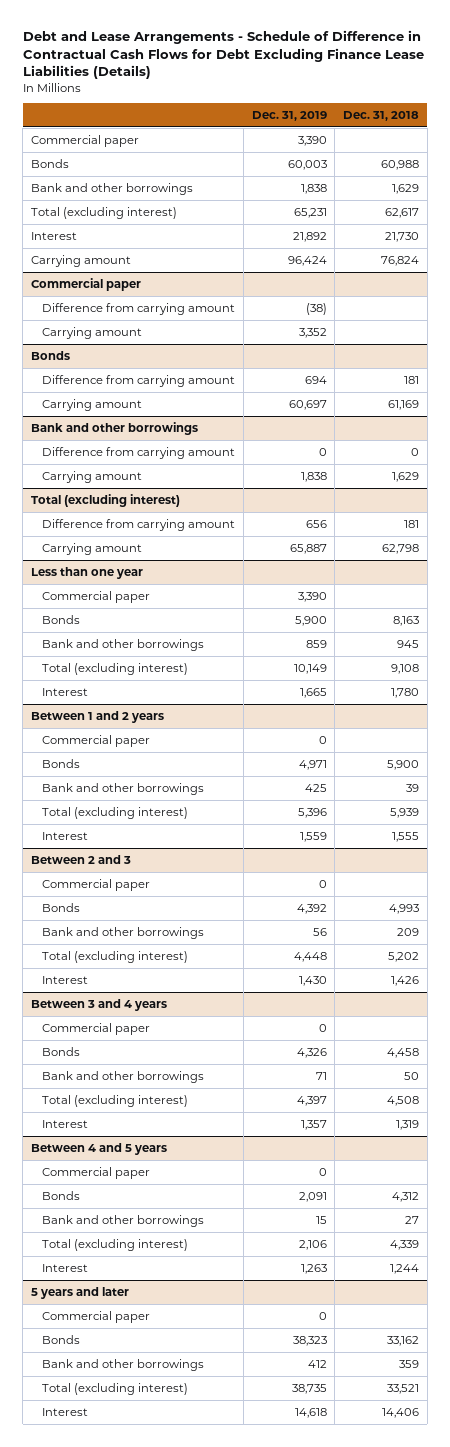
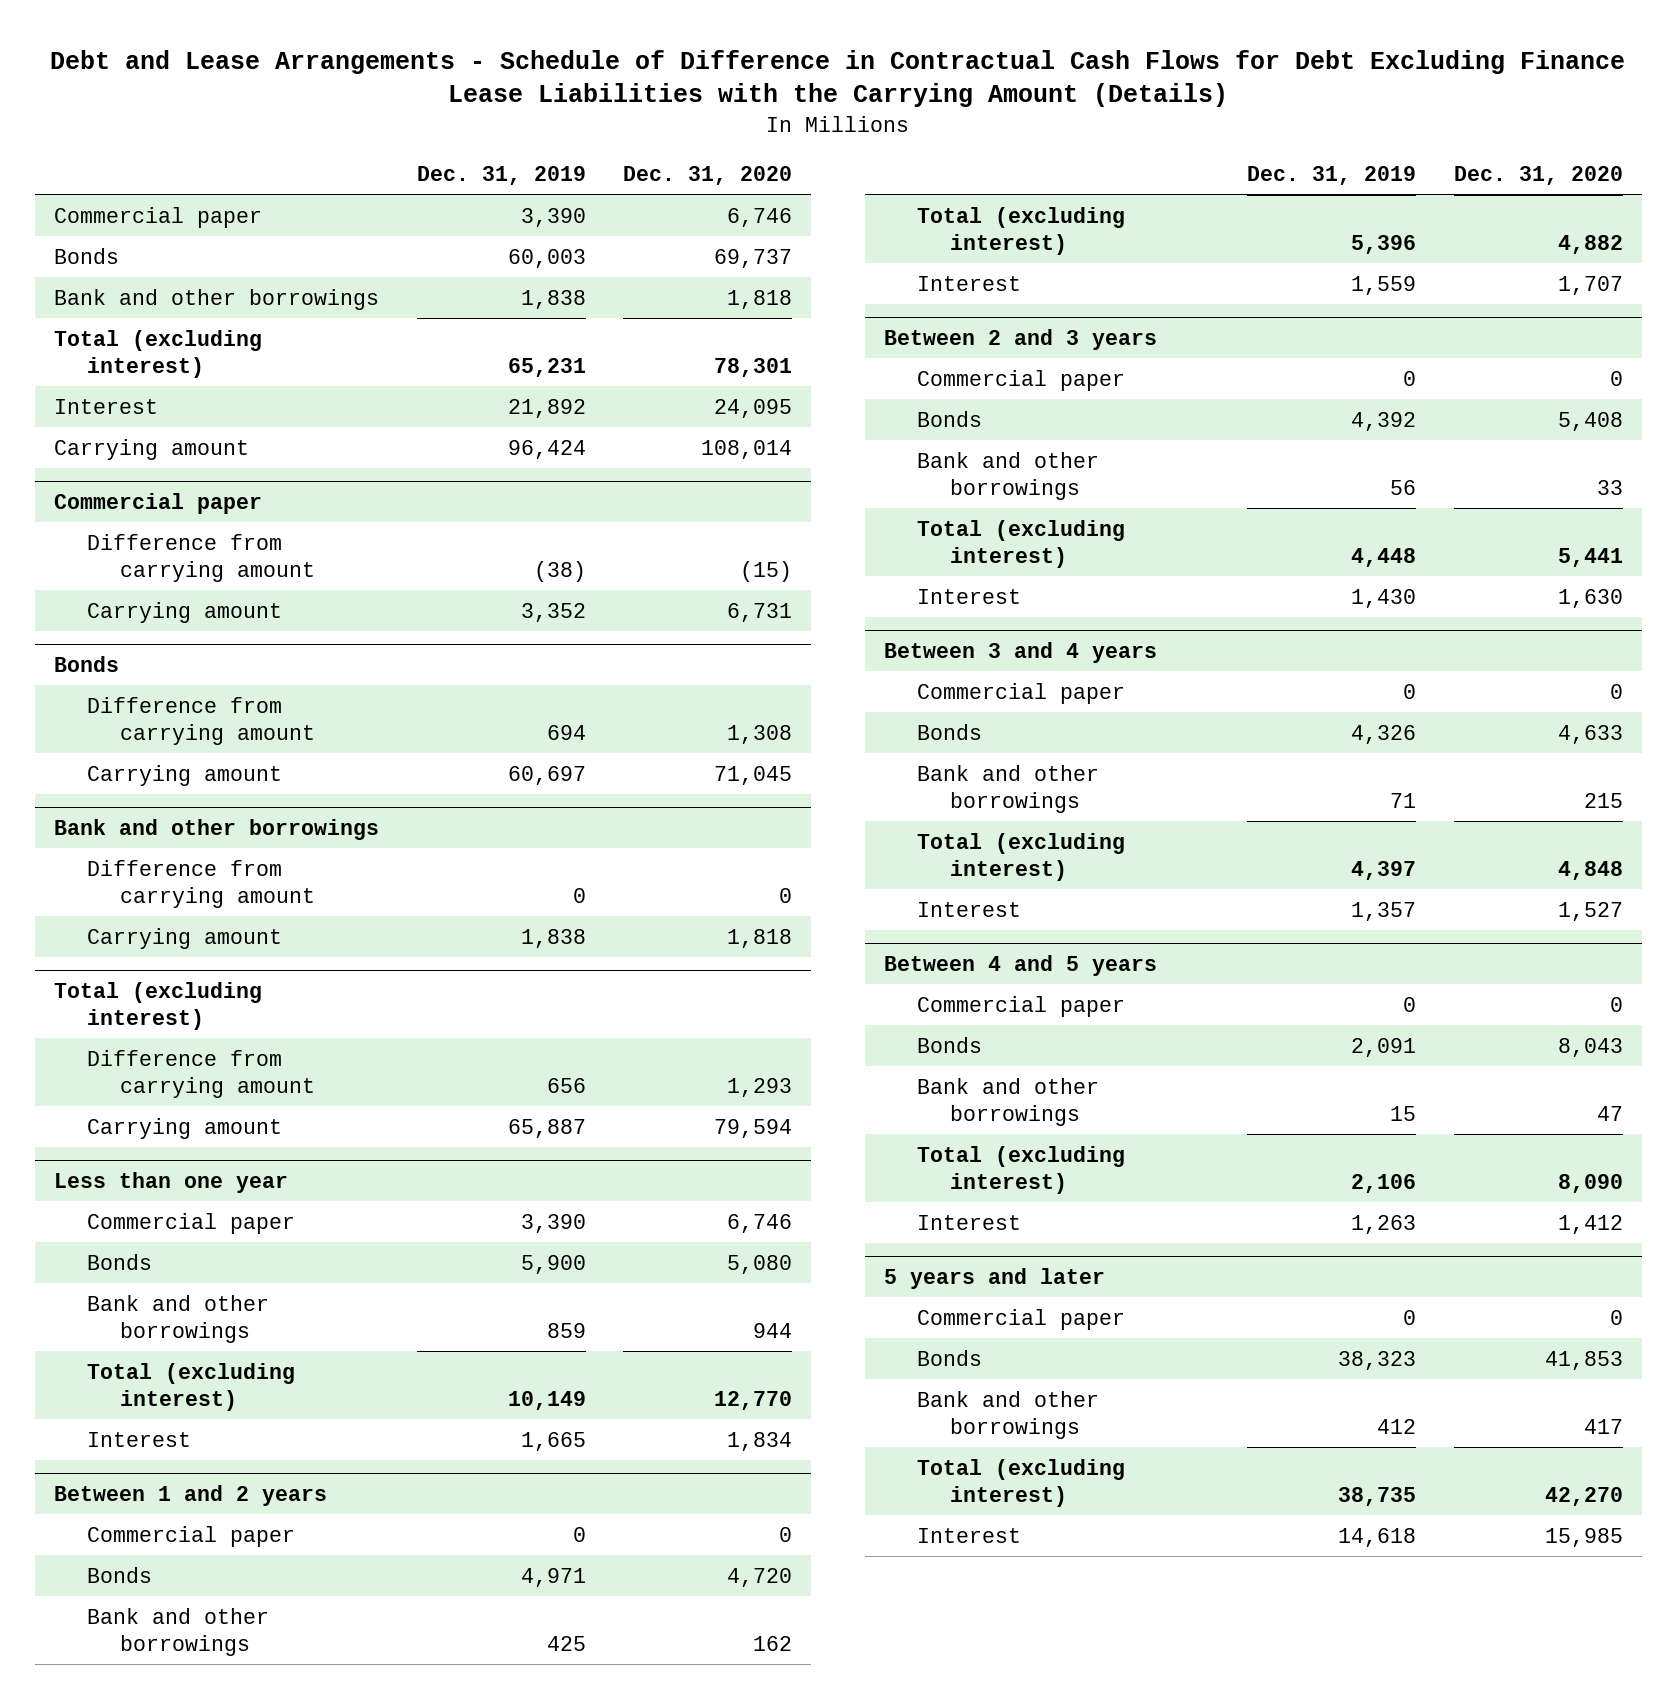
[22,29,424,80] Debt and Lease Arrangements - Schedule of Difference in Contractual Cash Flows for Debt Excluding Finance Lease Liabilities (Details) -> [50,49,1626,108] Debt and Lease Arrangements - Schedule of Difference in Contractual Cash Flows for Debt Excluding Finance Lease Liabilities with the Carrying Amount (Details)
[343,111,420,122] Dec. 31, 2018 -> none
none -> [623,166,793,186] Dec. 31, 2020
[31,854,132,864] Between 2 and 3 -> [884,329,1158,351] Between 2 and 3 years

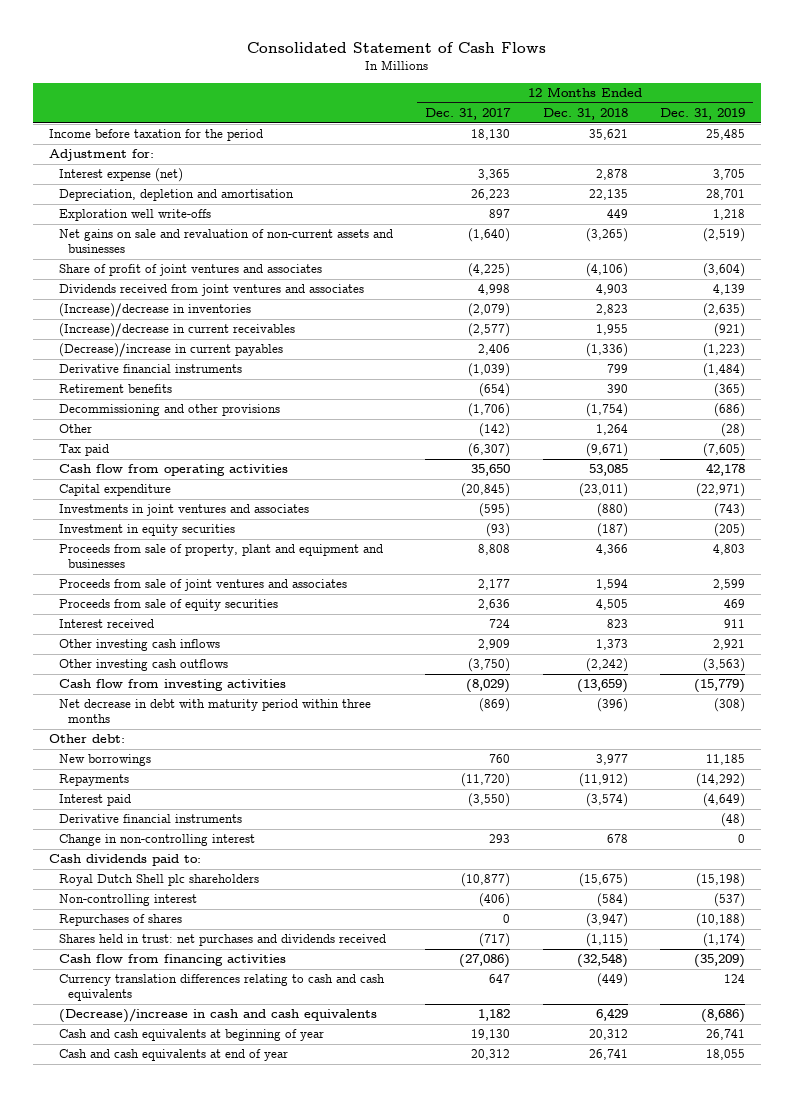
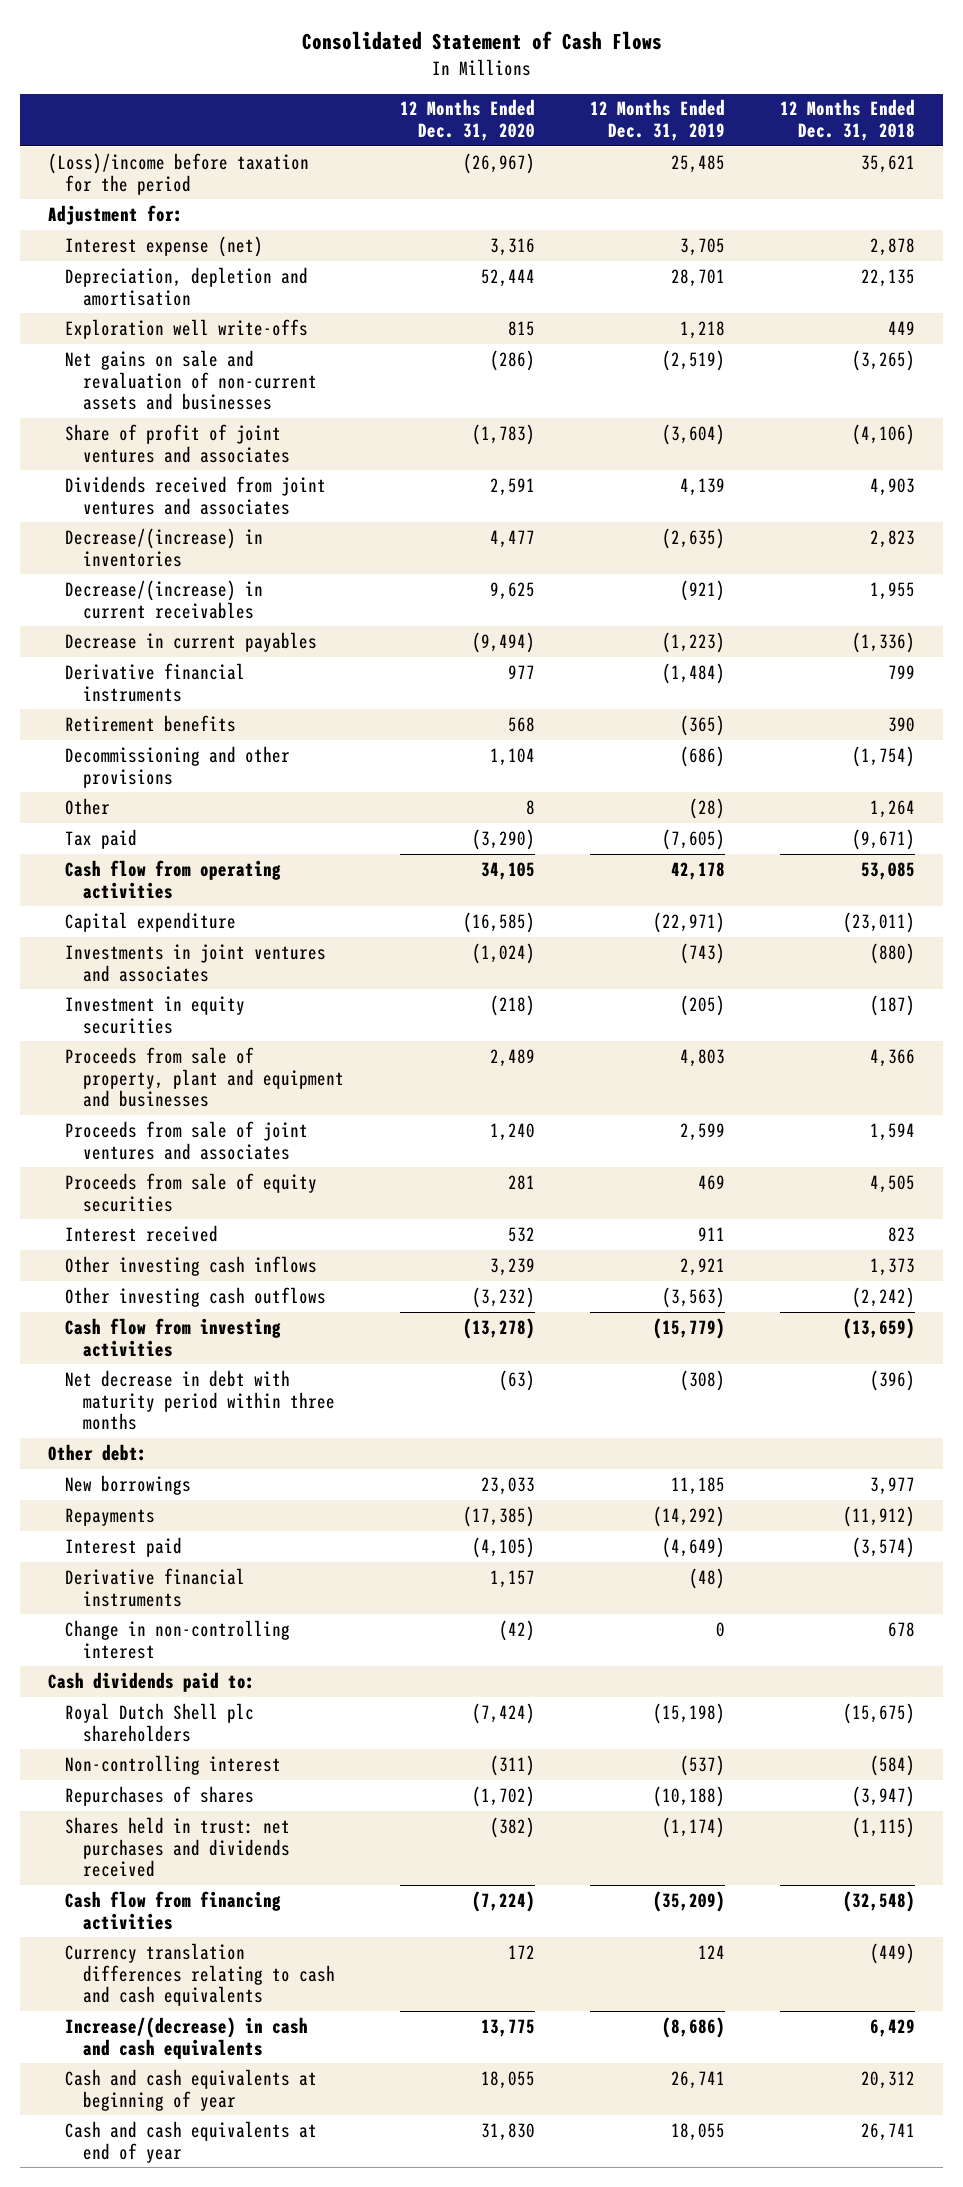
[425,108,512,121] Dec. 31, 2017 -> none
none -> [399,99,535,142] 12 Months Ended Dec. 31, 2020
[49,129,264,142] Income before taxation for the period -> [47,152,309,195] (Loss)/income before taxation for the period
[58,303,251,318] (Increase)/decrease in inventories -> [65,527,264,567] Decrease/(increase) in inventories
[58,323,295,338] (Increase)/decrease in current receivables -> [65,579,264,619] Decrease/(increase) in current receivables
[58,343,283,358] (Decrease)/increase in current payables -> [65,631,318,652] Decrease in current payables
[58,1008,377,1024] (Decrease)/increase in cash and cash equivalents -> [65,2016,309,2059] Increase/(decrease) in cash and cash equivalents

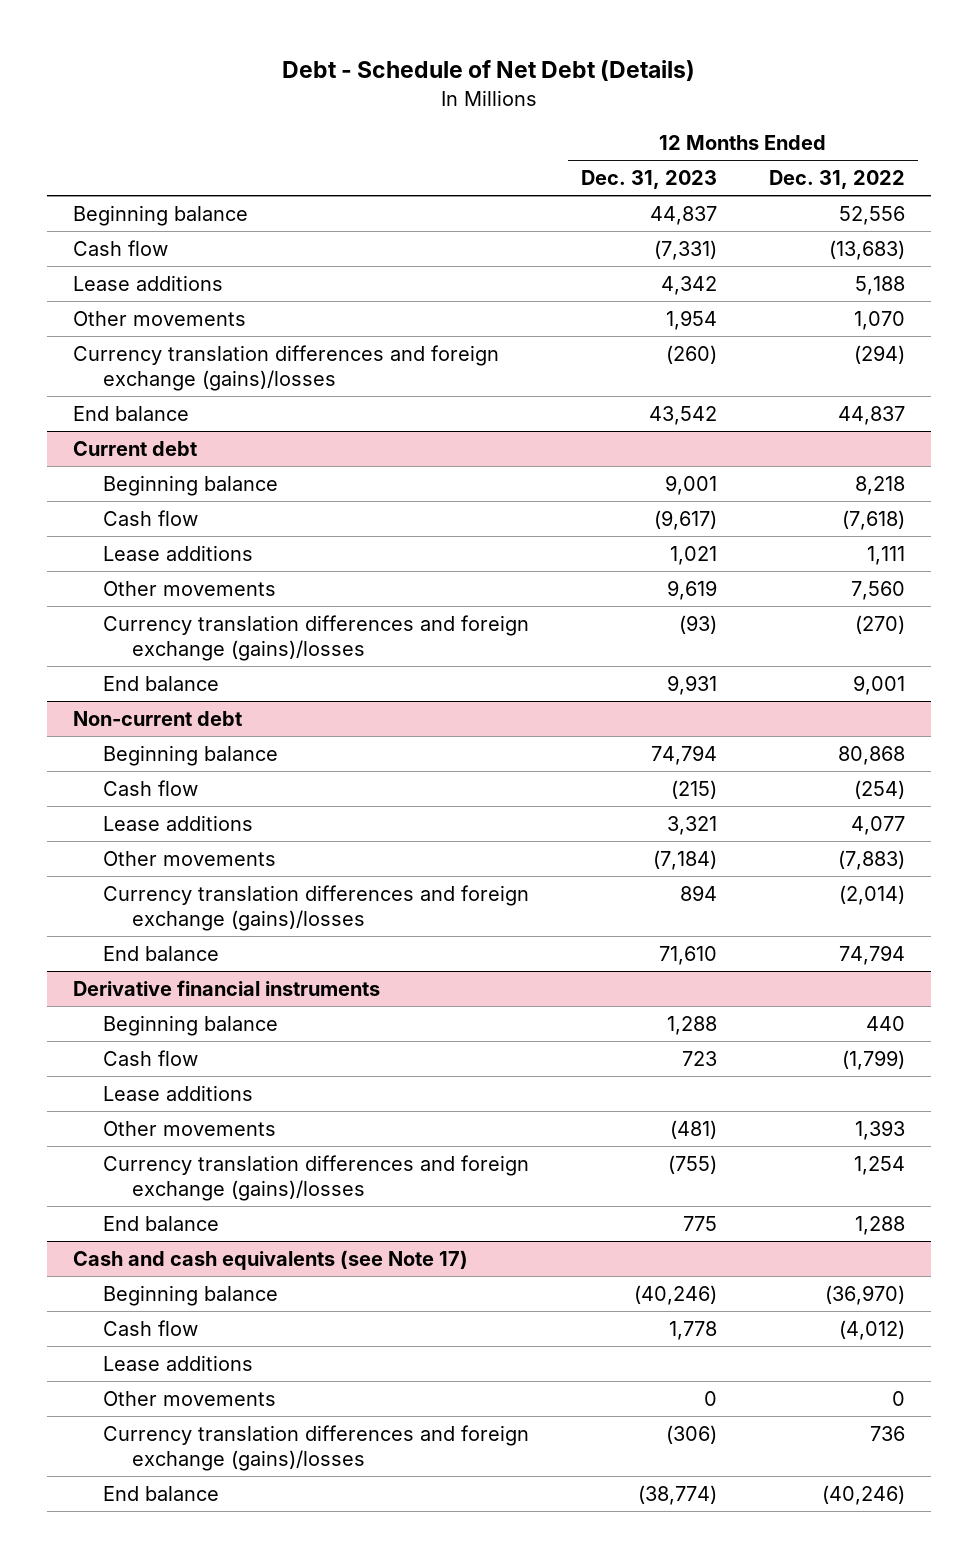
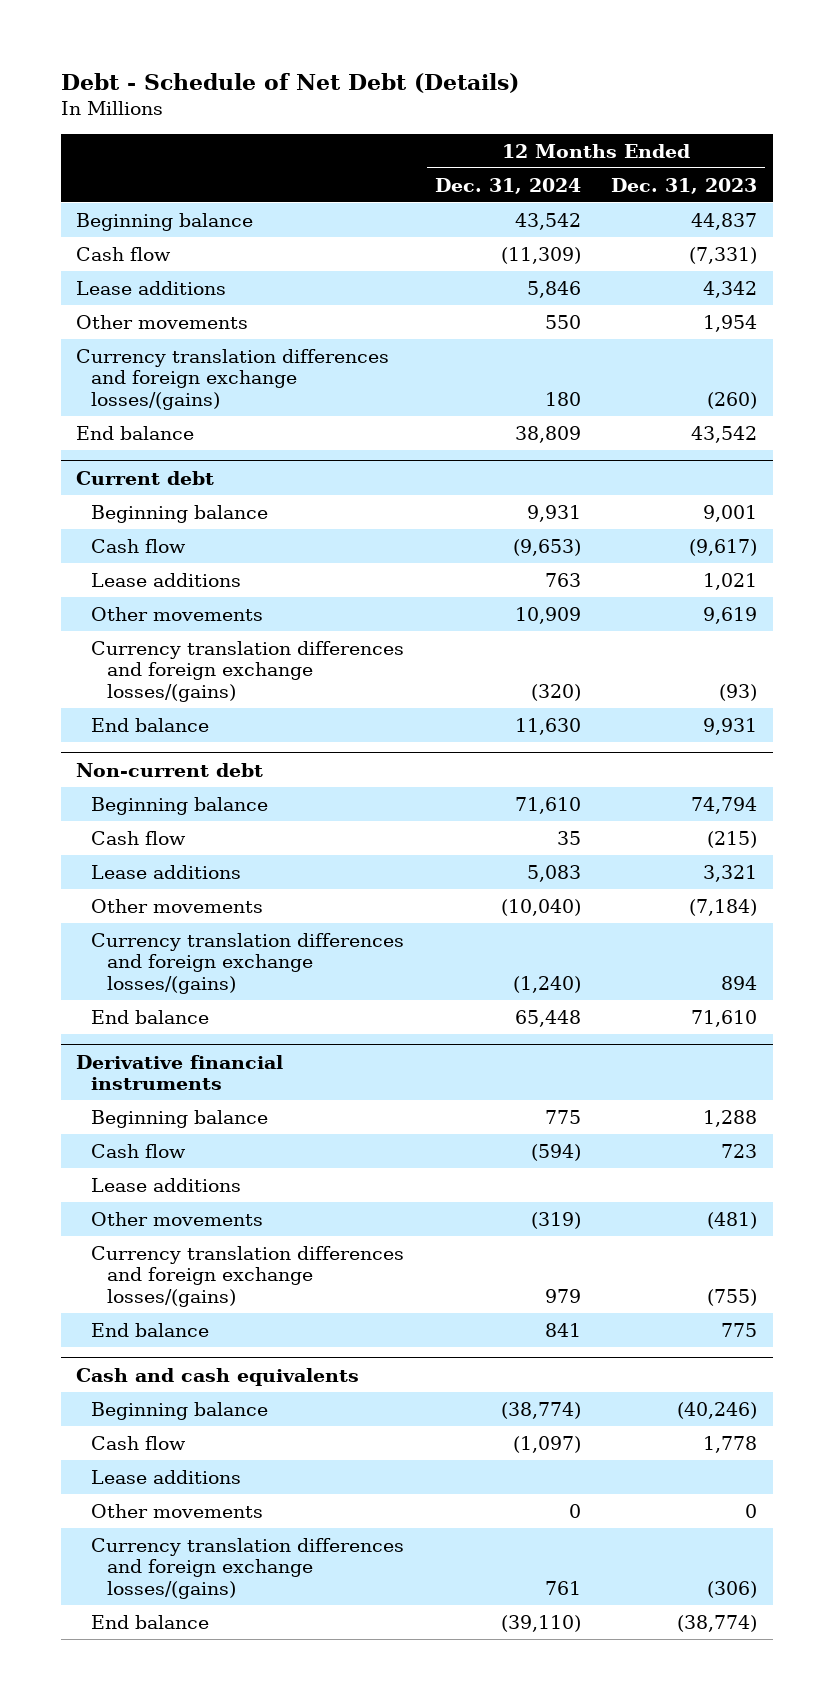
[768,170,905,190] Dec. 31, 2022 -> none
none -> [434,177,581,194] Dec. 31, 2024
[73,344,500,391] Currency translation differences and foreign exchange (gains)/losses -> [75,348,389,411] Currency translation differences and foreign exchange losses/(gains)
[102,614,529,661] Currency translation differences and foreign exchange (gains)/losses -> [91,640,405,703] Currency translation differences and foreign exchange losses/(gains)
[102,884,529,931] Currency translation differences and foreign exchange (gains)/losses -> [91,932,405,995] Currency translation differences and foreign exchange losses/(gains)
[102,1154,529,1201] Currency translation differences and foreign exchange (gains)/losses -> [91,1245,405,1308] Currency translation differences and foreign exchange losses/(gains)
[73,1249,469,1270] Cash and cash equivalents (see Note 17) -> [75,1367,359,1386] Cash and cash equivalents
[102,1424,529,1471] Currency translation differences and foreign exchange (gains)/losses -> [91,1537,405,1600] Currency translation differences and foreign exchange losses/(gains)

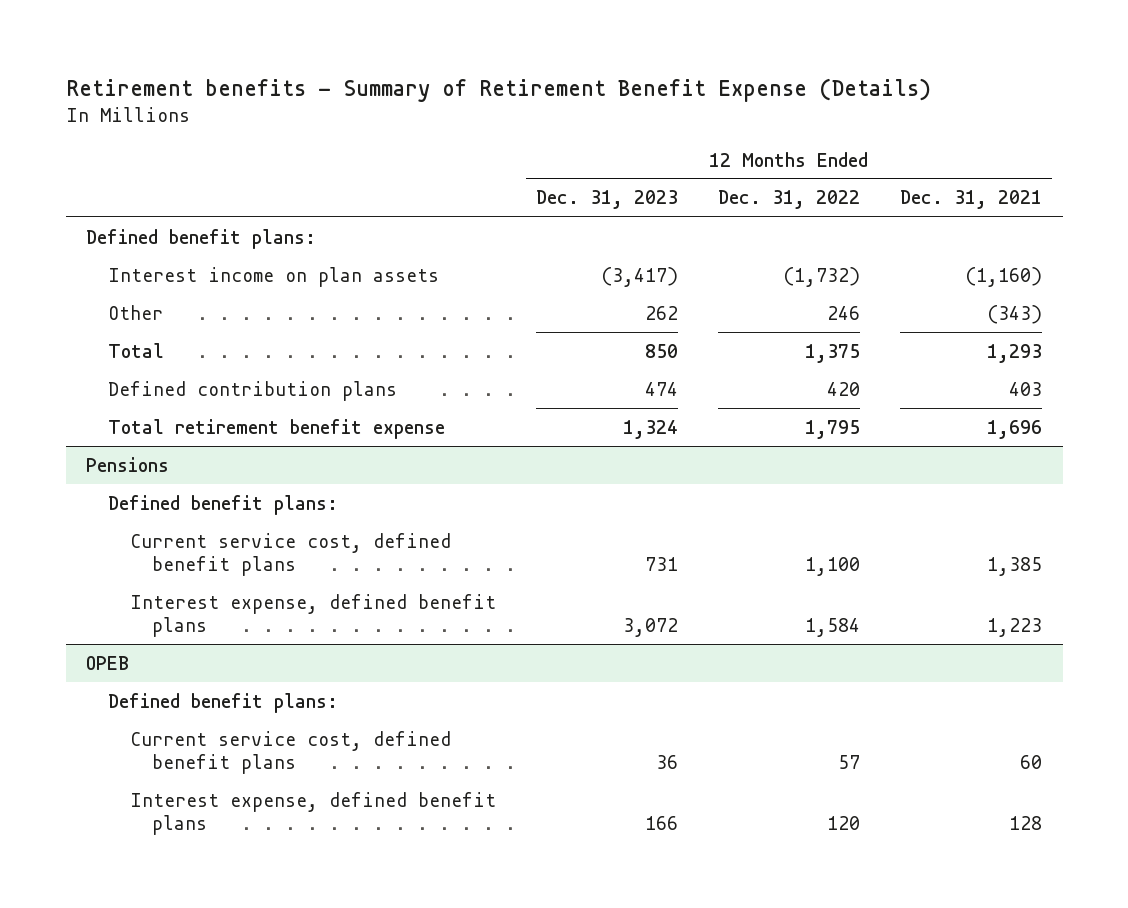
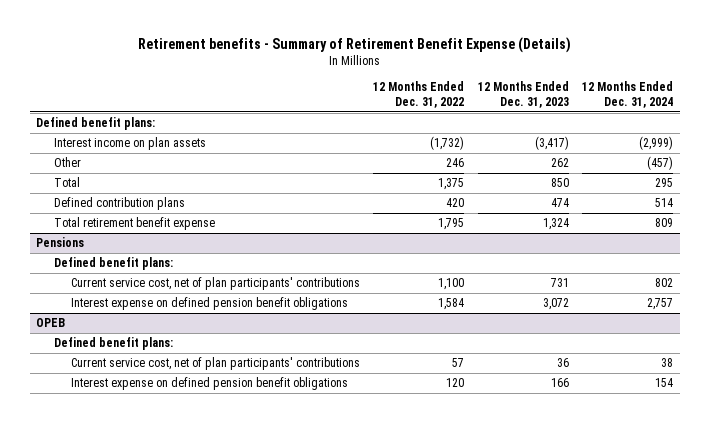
[900,190,1043,210] Dec. 31, 2021 -> none
none -> [582,81,674,109] 12 Months Ended Dec. 31, 2024
[130,532,452,576] Current service cost, defined benefit plans -> [71,277,361,291] Current service cost, net of plan participants' contributions
[130,593,497,637] Interest expense, defined benefit plans -> [71,297,349,311] Interest expense on defined pension benefit obligations
[130,730,452,774] Current service cost, defined benefit plans -> [71,357,361,371] Current service cost, net of plan participants' contributions
[130,791,497,835] Interest expense, defined benefit plans -> [71,377,349,391] Interest expense on defined pension benefit obligations

